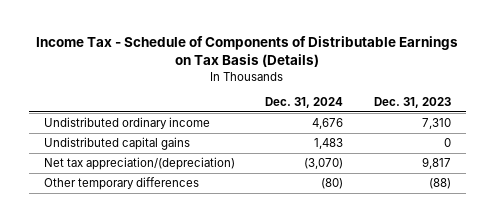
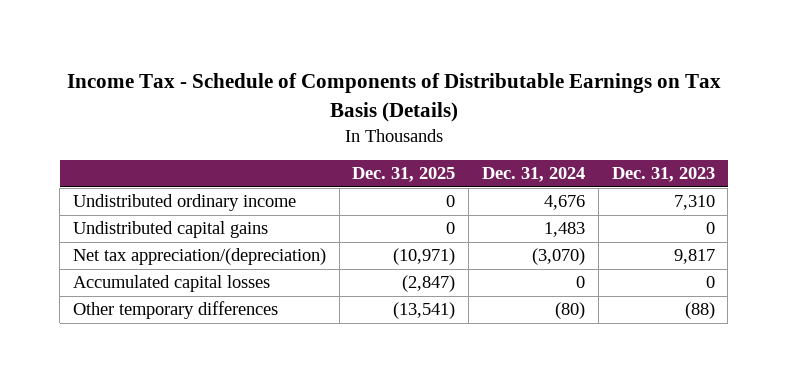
none -> [352,167,456,183] Dec. 31, 2025
none -> [72,275,270,293] Accumulated capital losses

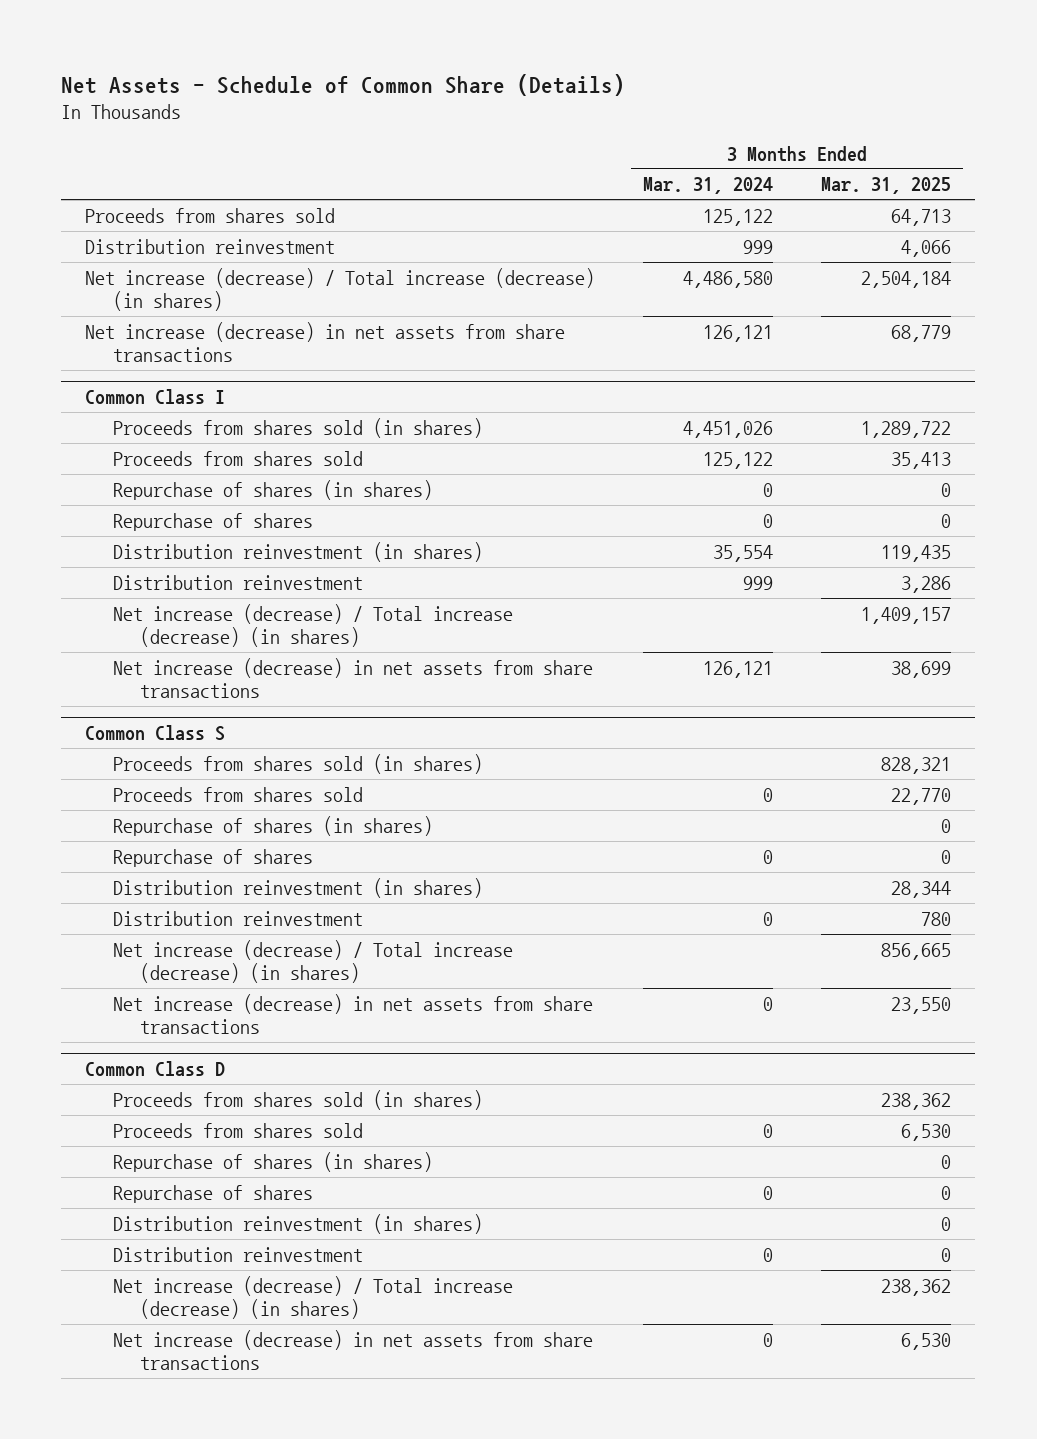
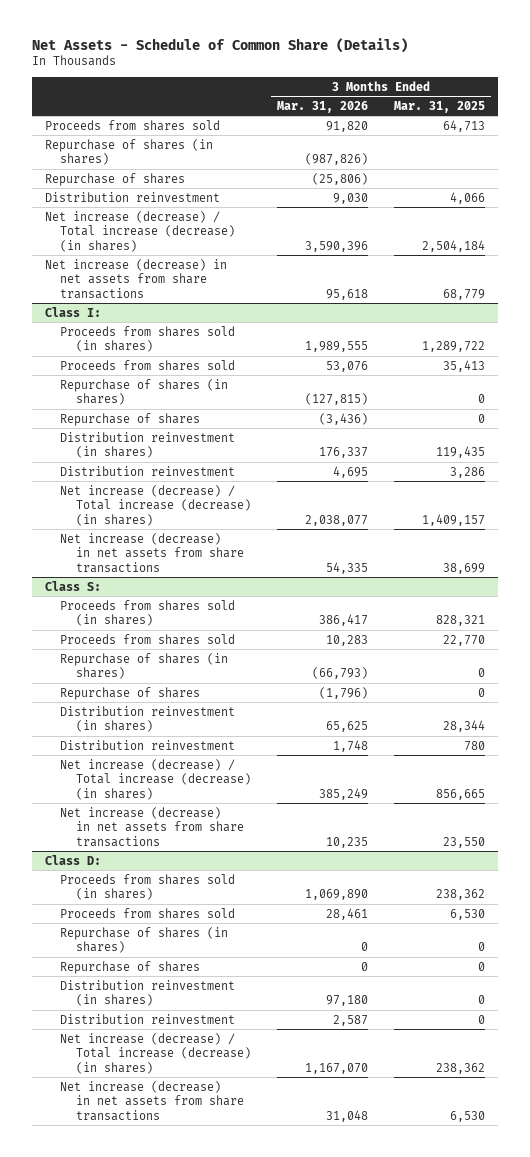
[643,177,774,195] Mar. 31, 2024 -> none
none -> [277,100,369,113] Mar. 31, 2026
none -> [44,138,213,166] Repurchase of shares (in shares)
none -> [44,172,185,186] Repurchase of shares
[85,389,226,405] Common Class I -> [44,306,101,317] Class I:
[85,725,226,742] Common Class S -> [44,580,101,591] Class S:
[85,1061,226,1077] Common Class D -> [44,854,101,865] Class D:

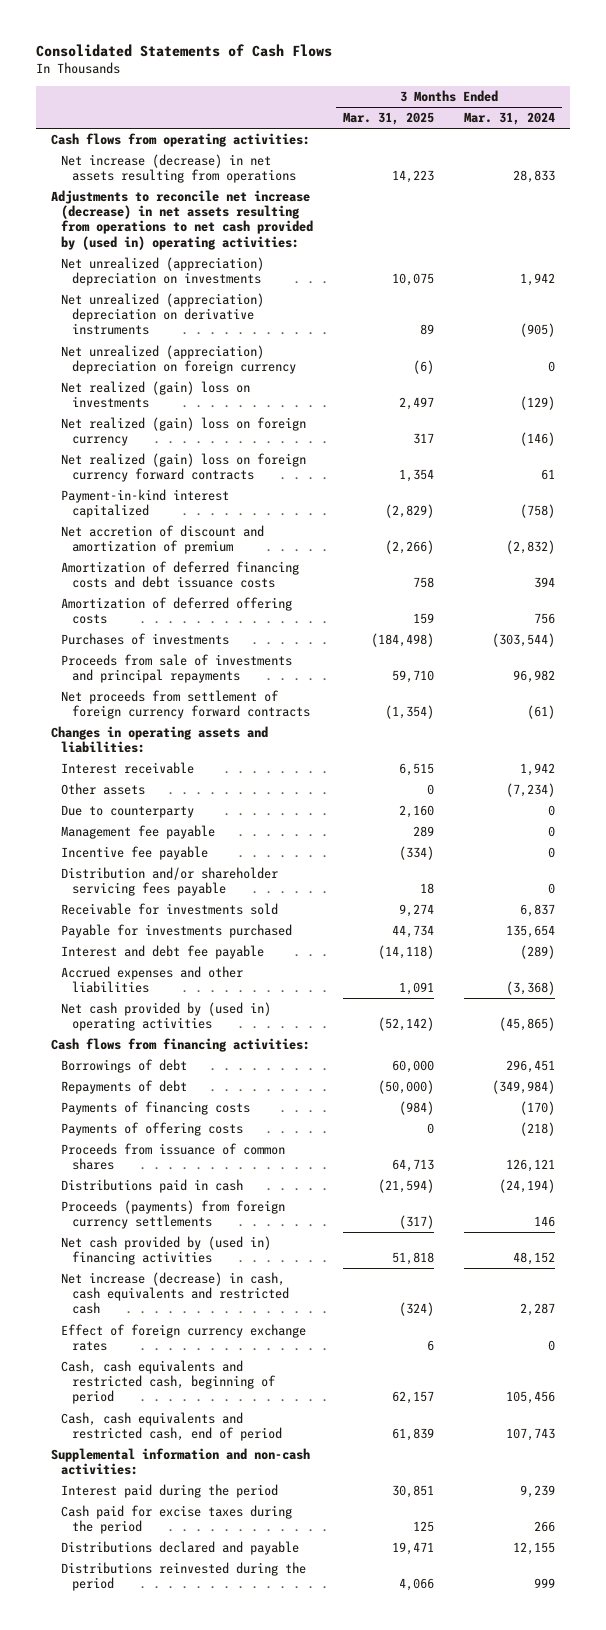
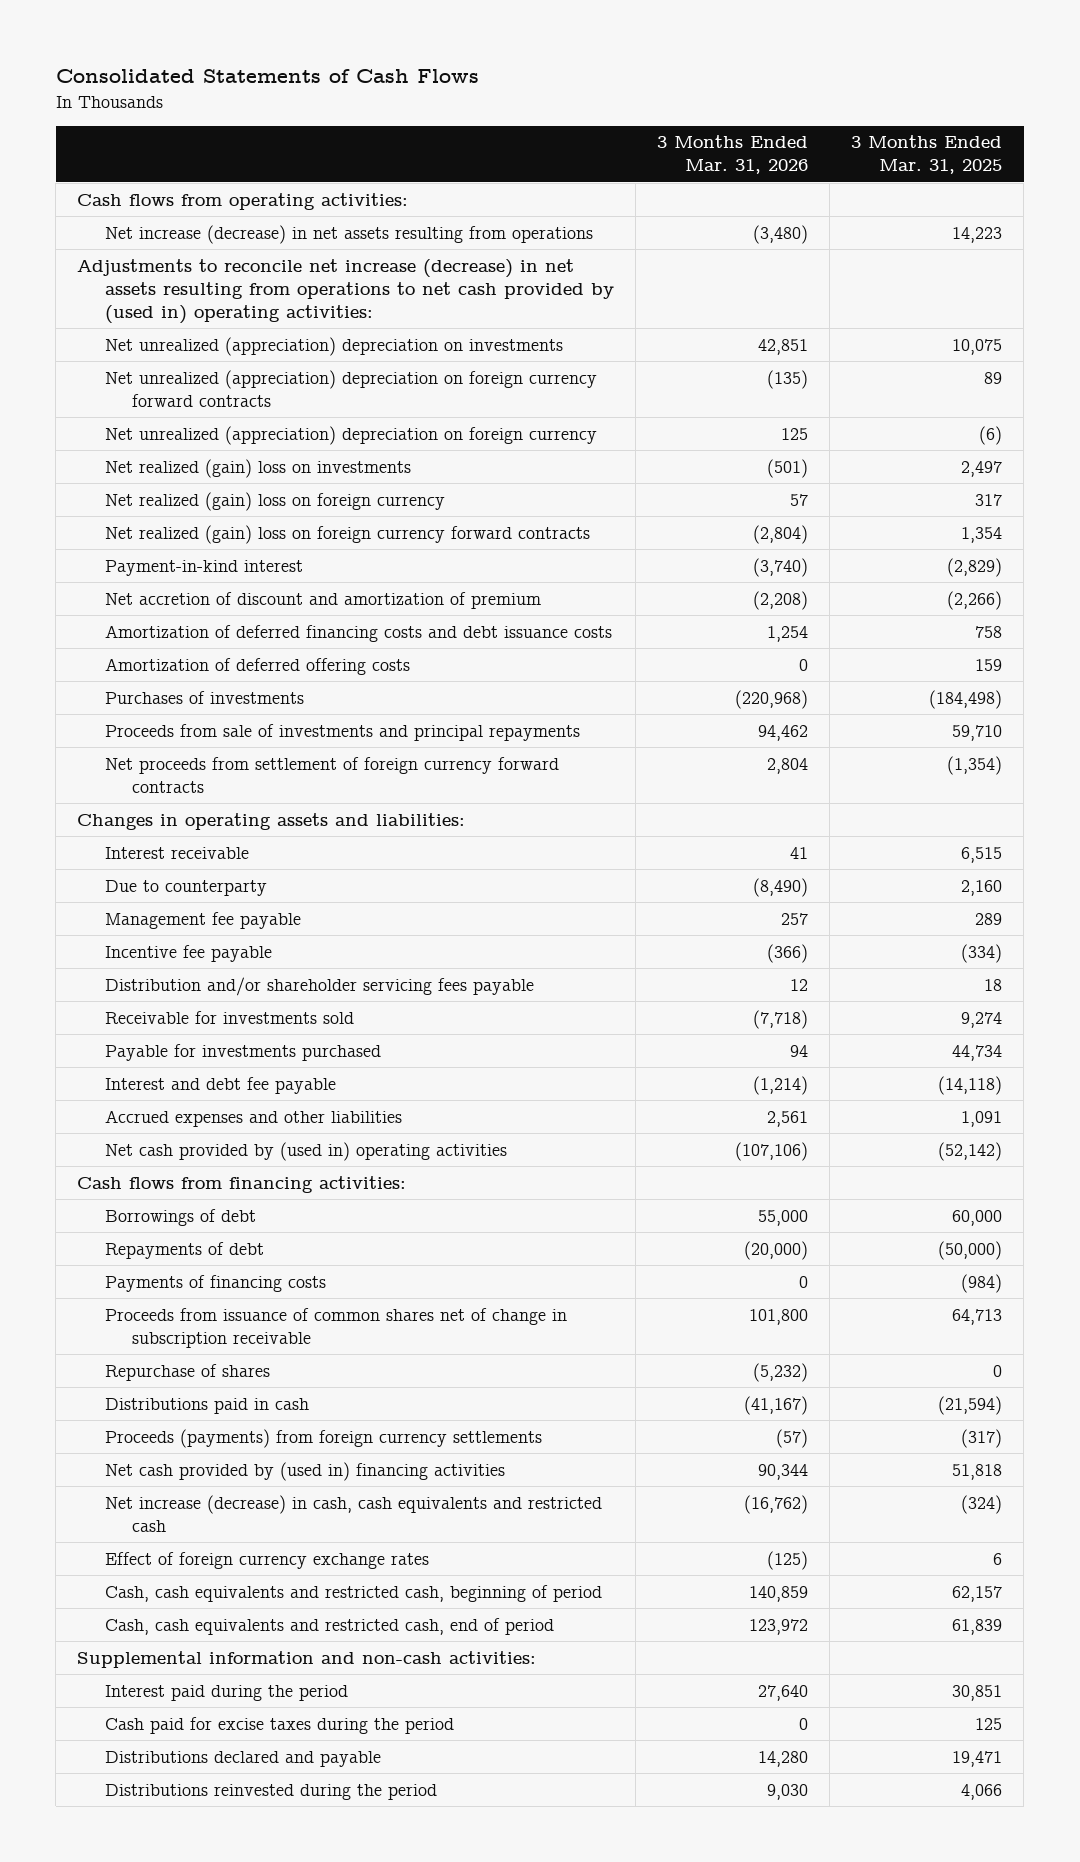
[463,112,555,126] Mar. 31, 2024 -> none
none -> [656,135,808,175] 3 Months Ended Mar. 31, 2026
[61,293,265,336] Net unrealized (appreciation) depreciation on derivative instruments -> [104,369,597,407] Net unrealized (appreciation) depreciation on foreign currency forward contracts
[61,489,230,519] Payment-in-kind interest capitalized -> [104,559,303,576] Payment-in-kind interest
[61,783,146,796] Other assets -> none
[61,1122,244,1137] Payments of offering costs -> none
[61,1143,286,1171] Proceeds from issuance of common shares -> [104,1307,567,1348] Proceeds from issuance of common shares net of change in subscription receivable
none -> [104,1363,270,1381] Repurchase of shares

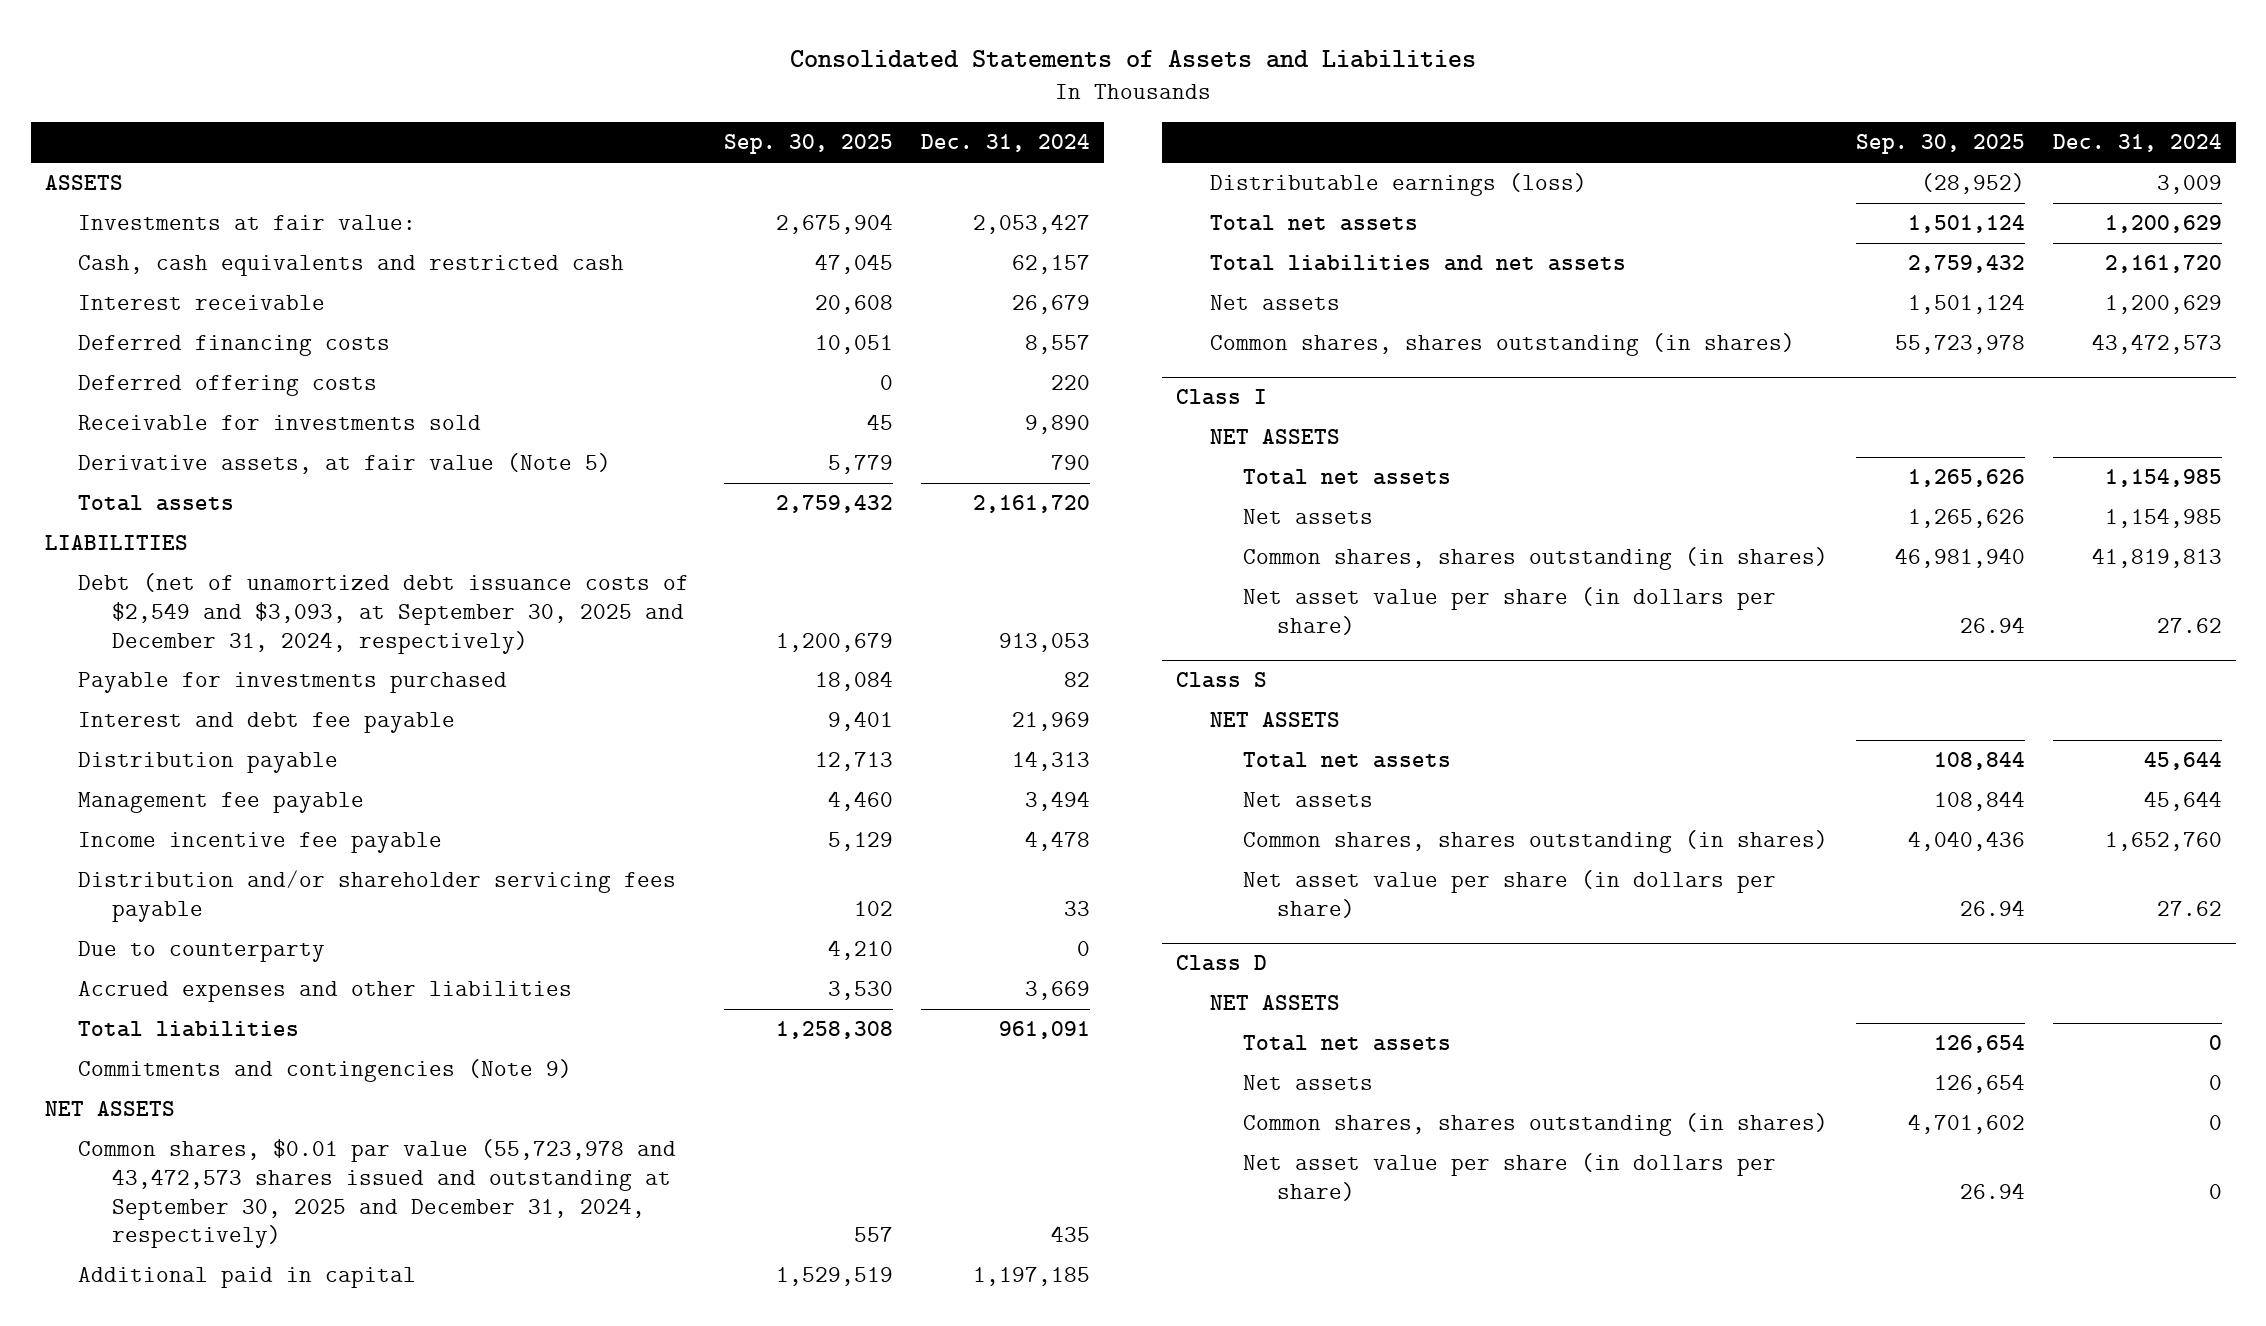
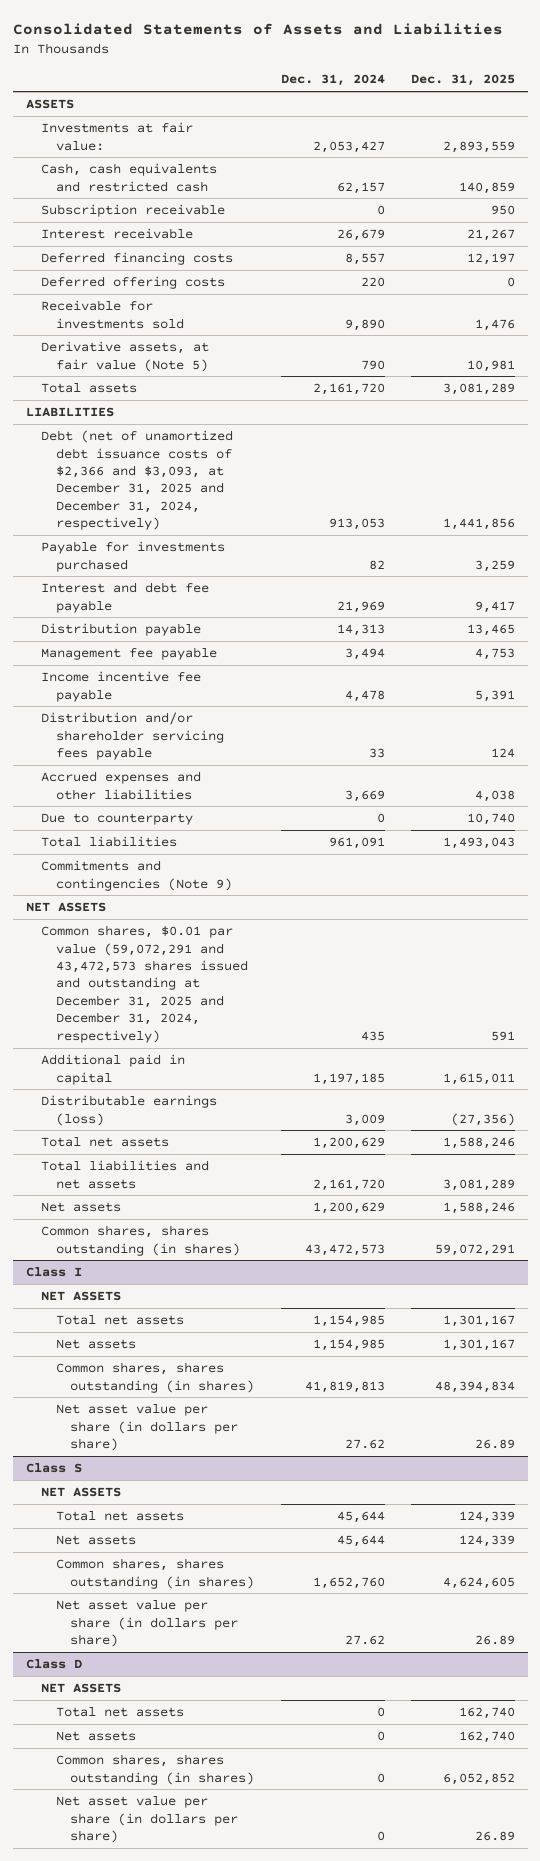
[724,134,894,155] Sep. 30, 2025 -> none
none -> [410,74,515,87] Dec. 31, 2025
none -> [40,204,225,218] Subscription receivable
[78,573,690,654] Debt (net of unamortized debt issuance costs of $2,549 and $3,093, at September 30, 2025 and December 31, 2024, respectively) -> [40,430,233,531] Debt (net of unamortized debt issuance costs of $2,366 and $3,093, at December 31, 2025 and December 31, 2024, respectively)
[78,941,326,963] Due to counterparty -> [40,813,193,826] Due to counterparty
[78,1139,677,1249] Common shares, $0.01 par value (55,723,978 and 43,472,573 shares issued and outstanding at September 30, 2025 and December 31, 2024, respectively) -> [40,925,248,1043] Common shares, $0.01 par value (59,072,291 and 43,472,573 shares issued and outstanding at December 31, 2025 and December 31, 2024, respectively)

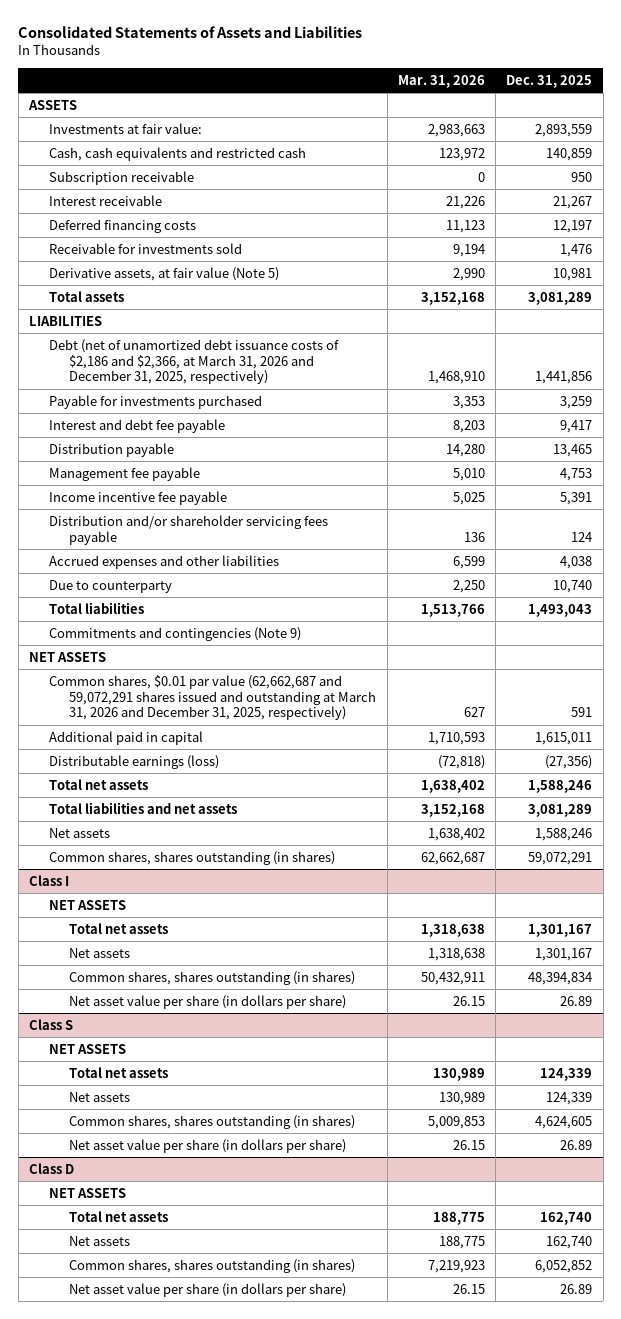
[280,74,385,87] Dec. 31, 2024 -> none
none -> [397,74,485,88] Mar. 31, 2026
[40,276,225,290] Deferred offering costs -> none
[40,430,233,531] Debt (net of unamortized debt issuance costs of $2,366 and $3,093, at December 31, 2025 and December 31, 2024, respectively) -> [49,338,340,385] Debt (net of unamortized debt issuance costs of $2,186 and $2,366, at March 31, 2026 and December 31, 2025, respectively)
[40,925,248,1043] Common shares, $0.01 par value (59,072,291 and 43,472,573 shares issued and outstanding at December 31, 2025 and December 31, 2024, respectively) -> [49,674,377,721] Common shares, $0.01 par value (62,662,687 and 59,072,291 shares issued and outstanding at March 31, 2026 and December 31, 2025, respectively)

